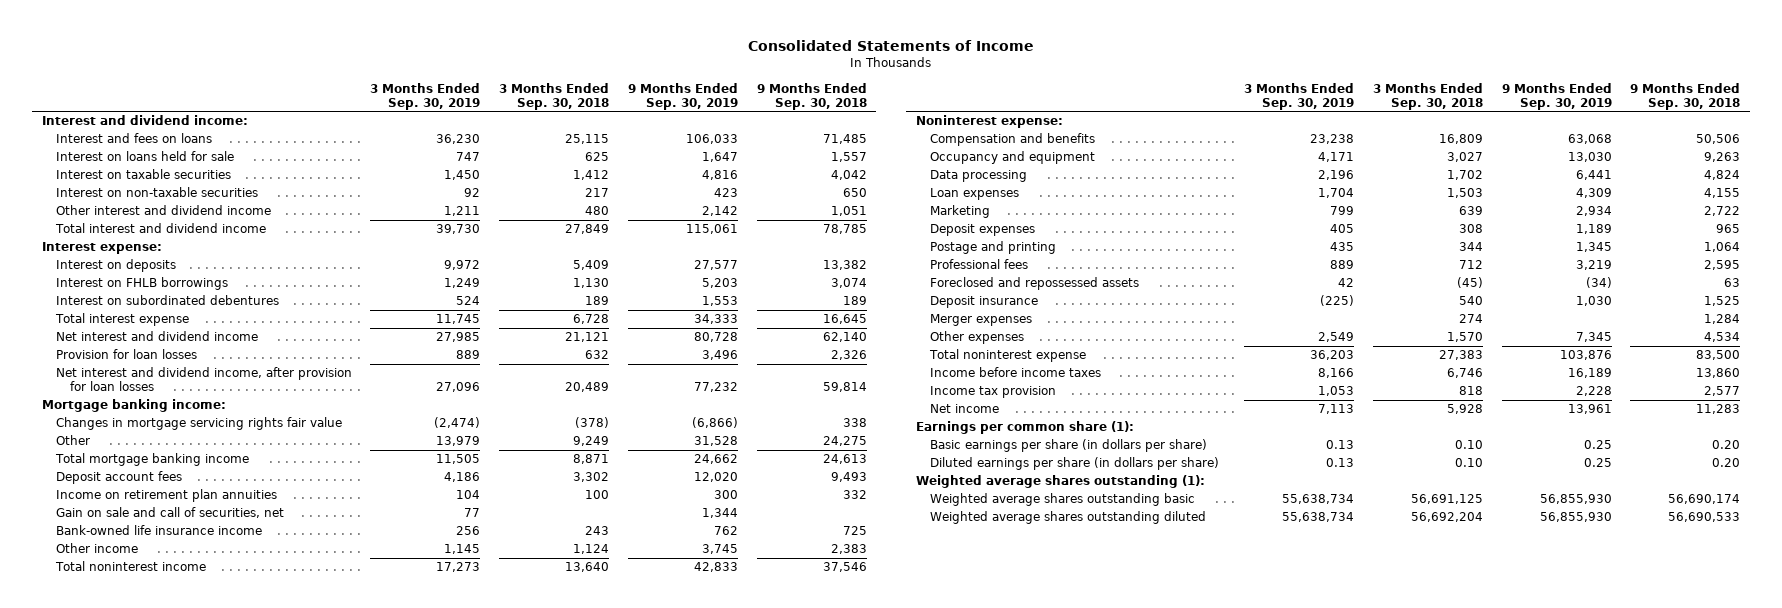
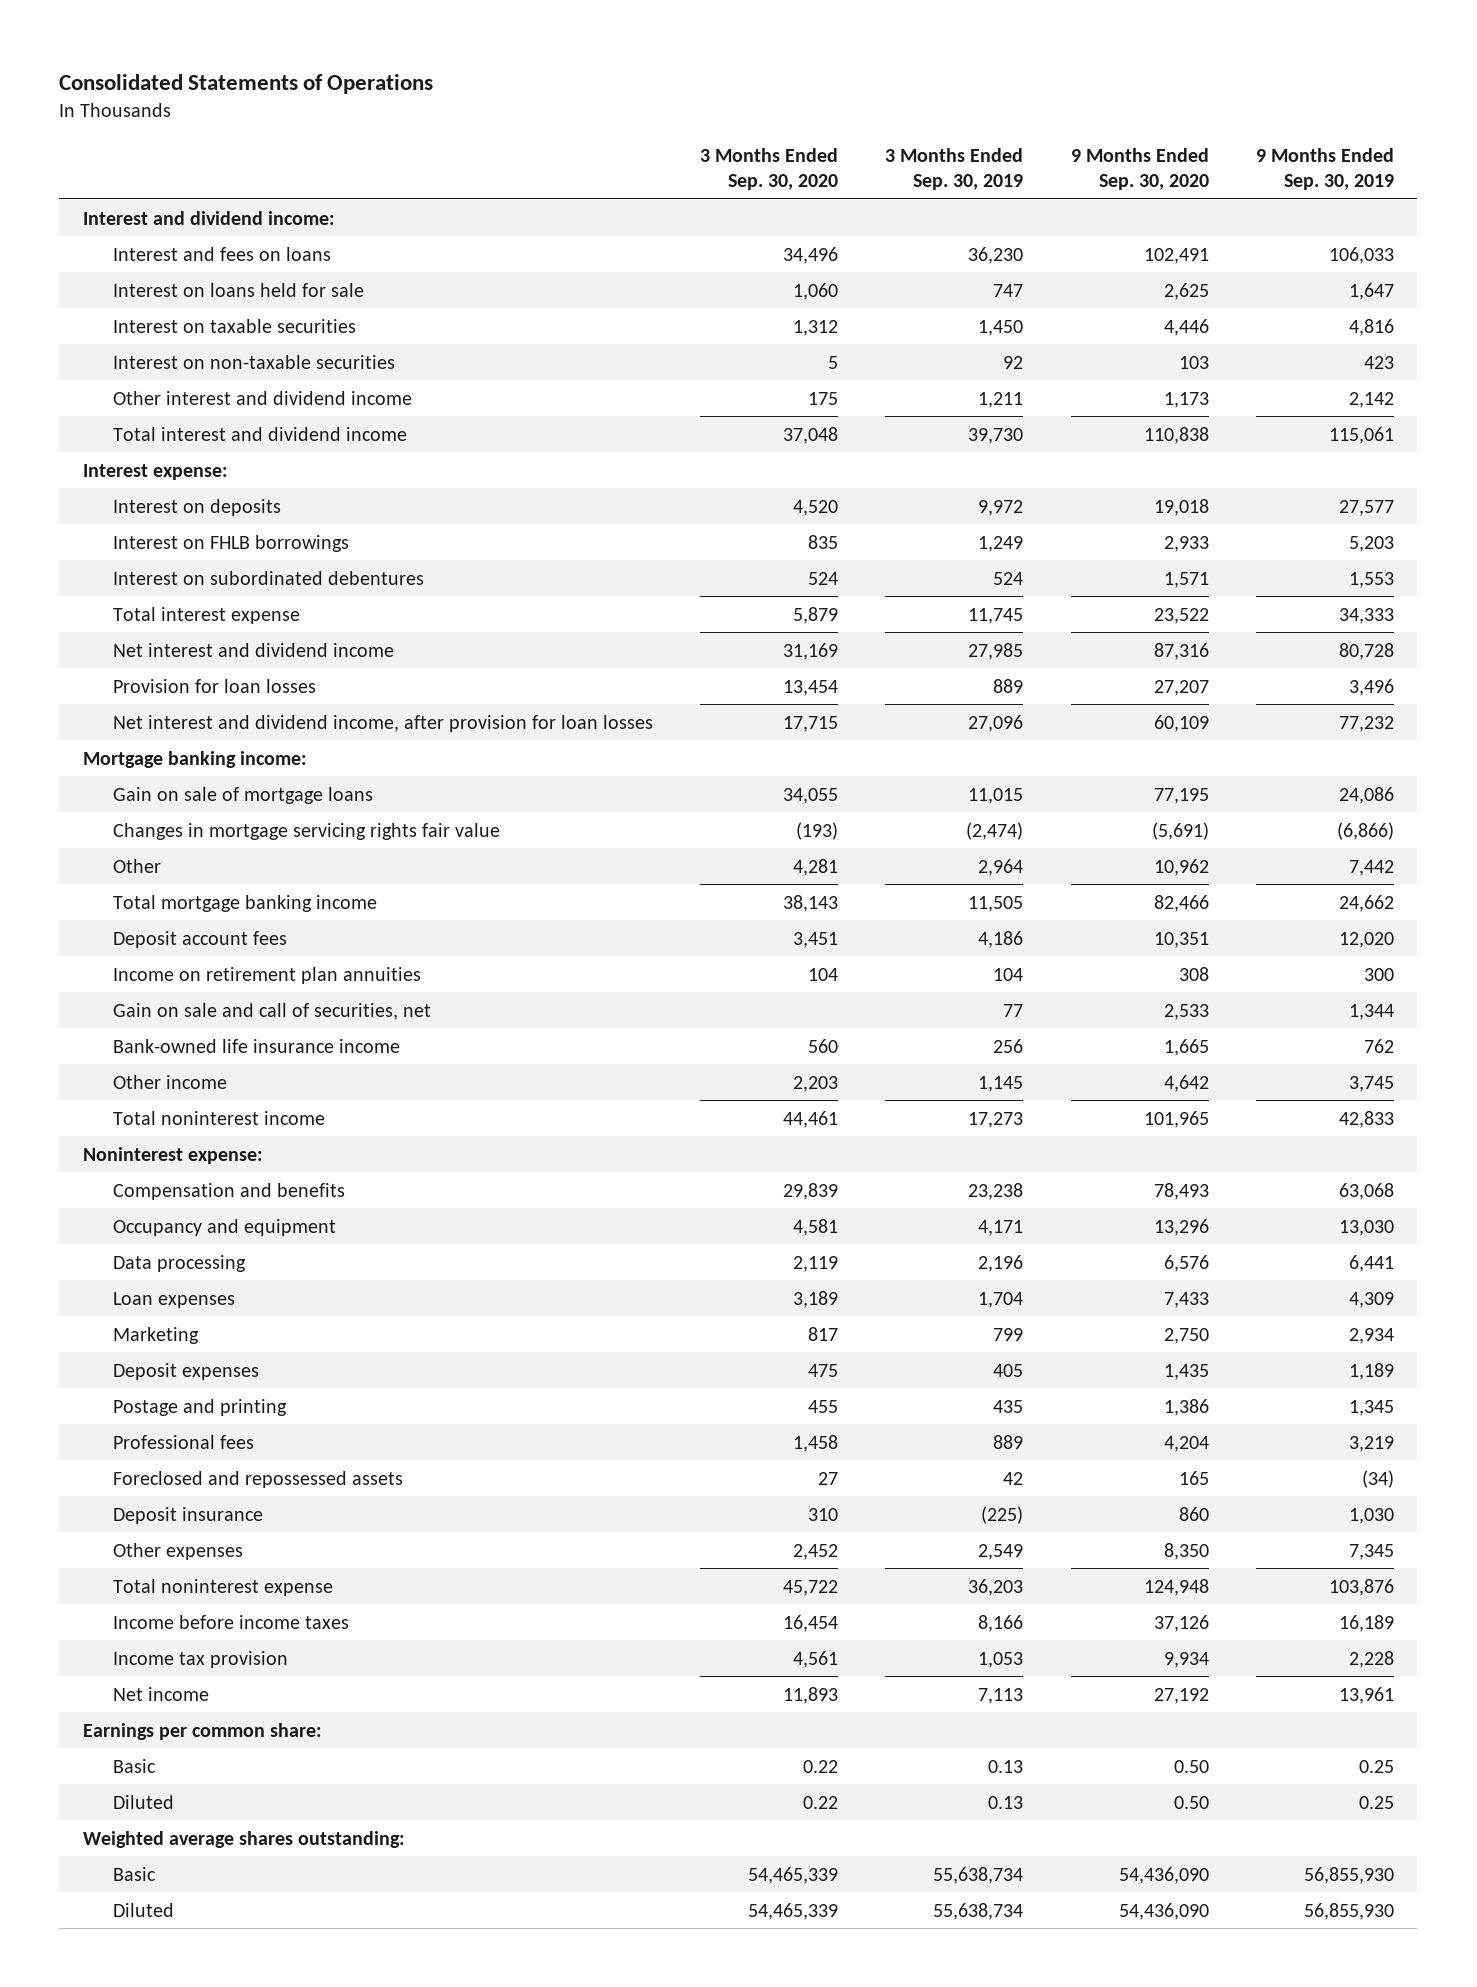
[748,40,1035,52] Consolidated Statements of Income -> [59,74,434,95] Consolidated Statements of Operations
[499,82,610,110] 3 Months Ended Sep. 30, 2018 -> none
[756,82,867,110] 9 Months Ended Sep. 30, 2018 -> none
none -> [699,148,838,191] 3 Months Ended Sep. 30, 2020
none -> [1070,148,1209,191] 9 Months Ended Sep. 30, 2020
none -> [112,786,373,804] Gain on sale of mortgage loans
[436,436,481,447] 13,979 -> [978,858,1024,876] 2,964
[693,436,738,447] 31,528 -> [1348,859,1394,876] 7,442
[929,314,1032,327] Merger expenses -> none
[915,421,1134,435] Earnings per common share (1): -> [83,1722,323,1740] Earnings per common share:
[929,439,1207,453] Basic earnings per share (in dollars per share) -> [112,1758,156,1773] Basic
[929,457,1219,471] Diluted earnings per share (in dollars per share) -> [112,1794,174,1809] Diluted
[915,475,1205,489] Weighted average shares outstanding (1): -> [83,1830,406,1848] Weighted average shares outstanding:
[929,493,1195,507] Weighted average shares outstanding basic -> [112,1866,156,1881] Basic
[929,511,1206,525] Weighted average shares outstanding diluted -> [112,1902,174,1917] Diluted

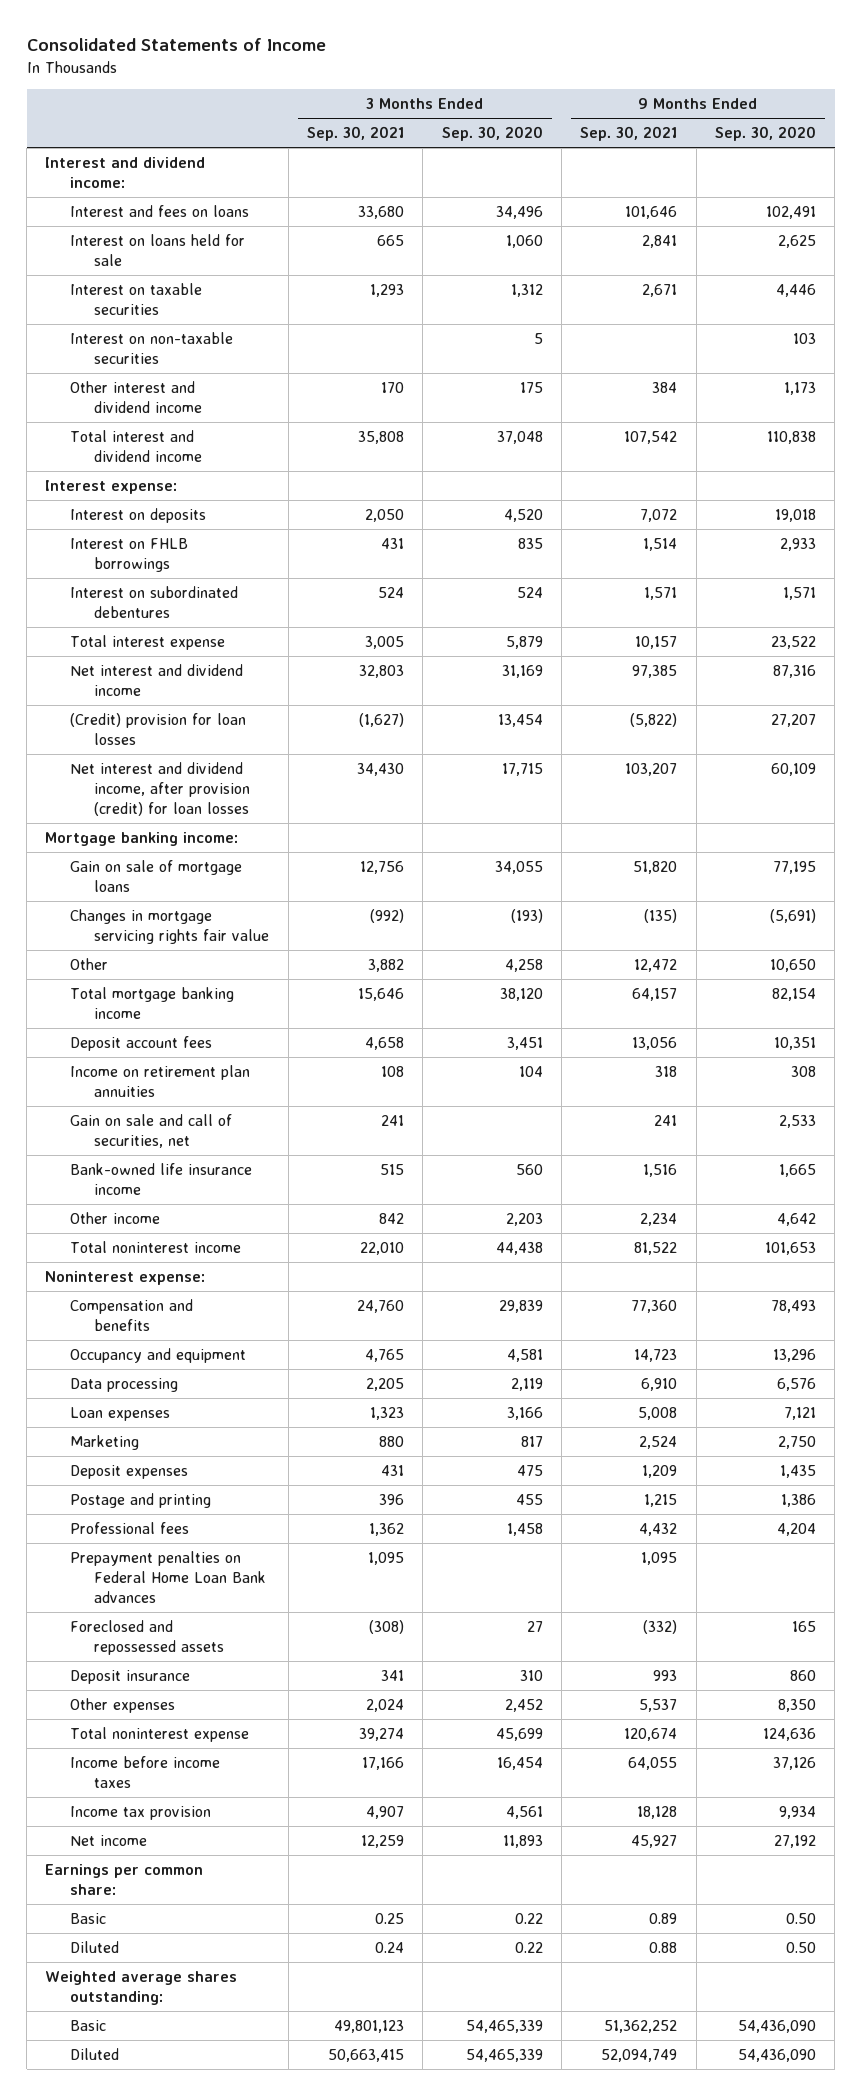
[59,74,434,95] Consolidated Statements of Operations -> [26,38,326,52] Consolidated Statements of Income
[885,148,1024,191] 3 Months Ended Sep. 30, 2019 -> none
[1255,148,1394,191] 9 Months Ended Sep. 30, 2019 -> none
none -> [307,126,405,142] Sep. 30, 2021
none -> [580,126,678,142] Sep. 30, 2021
[112,678,316,693] Provision for loan losses -> [69,712,246,745] (Credit) provision for loan losses
[112,714,653,732] Net interest and dividend income, after provision for loan losses -> [69,761,251,817] Net interest and dividend income, after provision (credit) for loan losses
[792,858,838,876] 4,281 -> [504,958,543,972] 4,258
[1153,858,1209,876] 10,962 -> [770,958,817,972] 10,650
[782,894,838,912] 38,143 -> [499,987,543,1001] 38,120
[1153,894,1209,912] 82,466 -> [772,987,817,1001] 82,154
[782,1110,838,1128] 44,461 -> [495,1241,543,1255] 44,438
[1143,1110,1209,1128] 101,965 -> [765,1241,817,1255] 101,653
[792,1290,838,1308] 3,189 -> [506,1406,543,1420] 3,166
[1163,1291,1209,1308] 7,433 -> [784,1406,817,1420] 7,121
none -> [69,1550,267,1604] Prepayment penalties on Federal Home Loan Bank advances
[782,1579,838,1596] 45,722 -> [495,1727,543,1741] 45,699
[1143,1578,1209,1596] 124,948 -> [763,1727,817,1741] 124,636

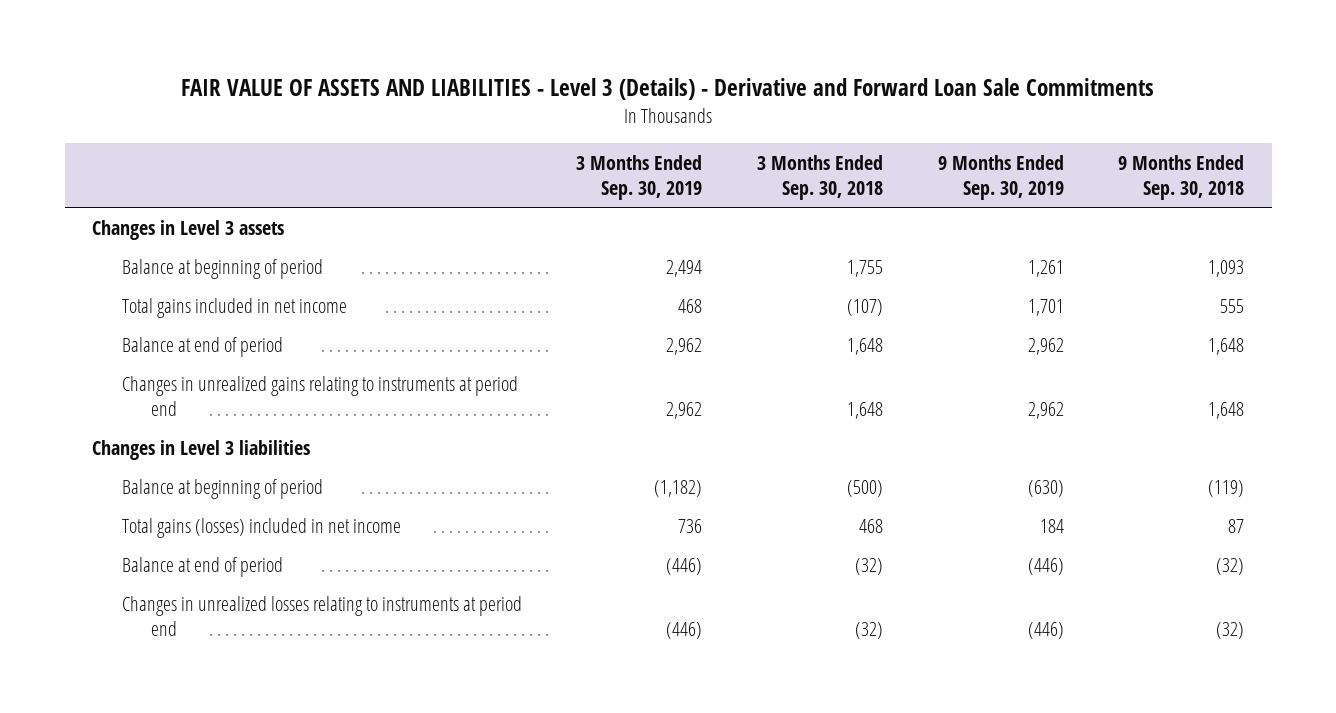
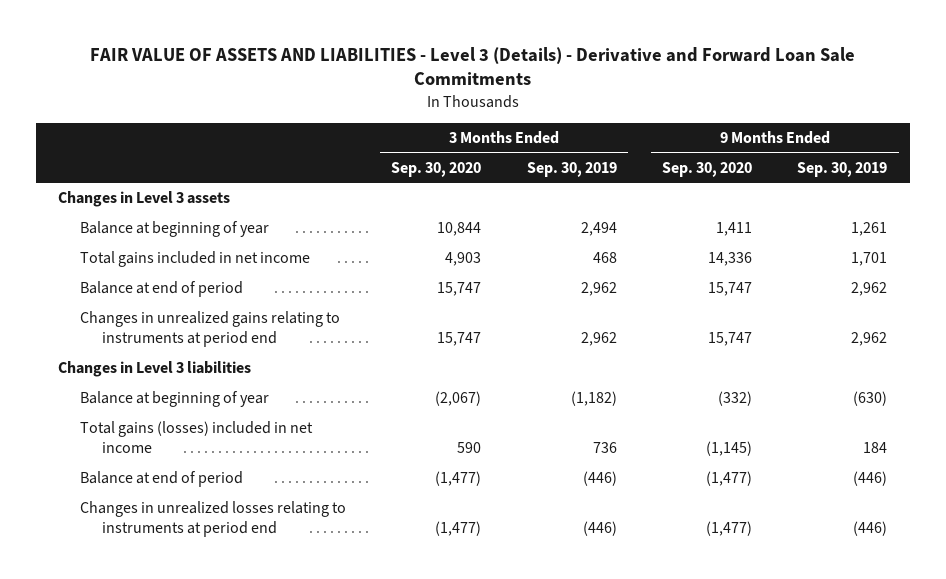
[757,155,884,200] 3 Months Ended Sep. 30, 2018 -> none
[1118,155,1245,200] 9 Months Ended Sep. 30, 2018 -> none
none -> [391,161,482,177] Sep. 30, 2020
none -> [661,161,752,177] Sep. 30, 2020
[121,258,323,279] Balance at beginning of period -> [80,221,270,238] Balance at beginning of year
[121,478,323,499] Balance at beginning of period -> [80,391,270,408] Balance at beginning of year

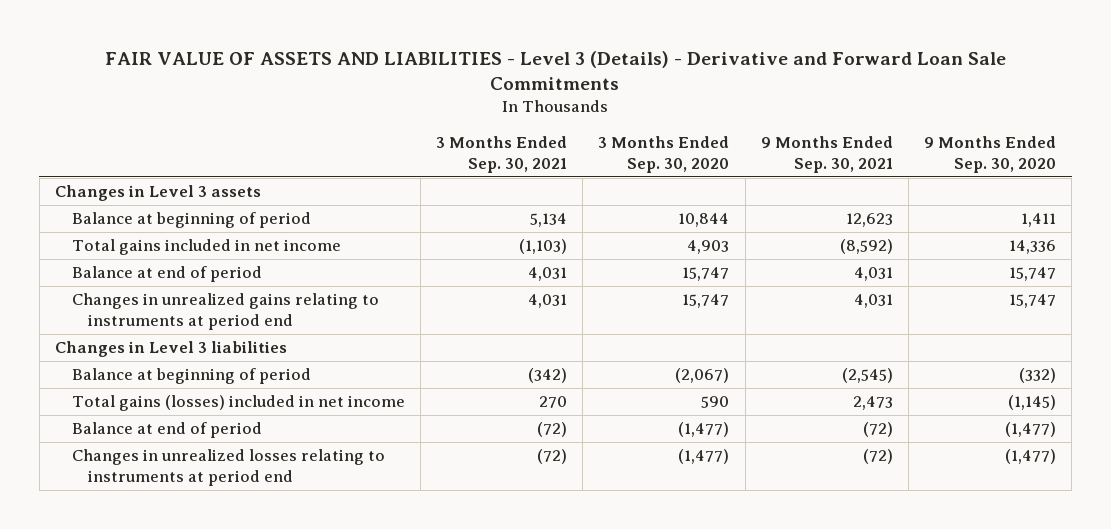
[526,161,617,177] Sep. 30, 2019 -> none
[797,161,888,177] Sep. 30, 2019 -> none
none -> [435,136,567,174] 3 Months Ended Sep. 30, 2021
none -> [760,136,893,174] 9 Months Ended Sep. 30, 2021
[80,221,270,238] Balance at beginning of year -> [71,212,311,229] Balance at beginning of period
[80,391,270,408] Balance at beginning of year -> [71,368,311,385] Balance at beginning of period

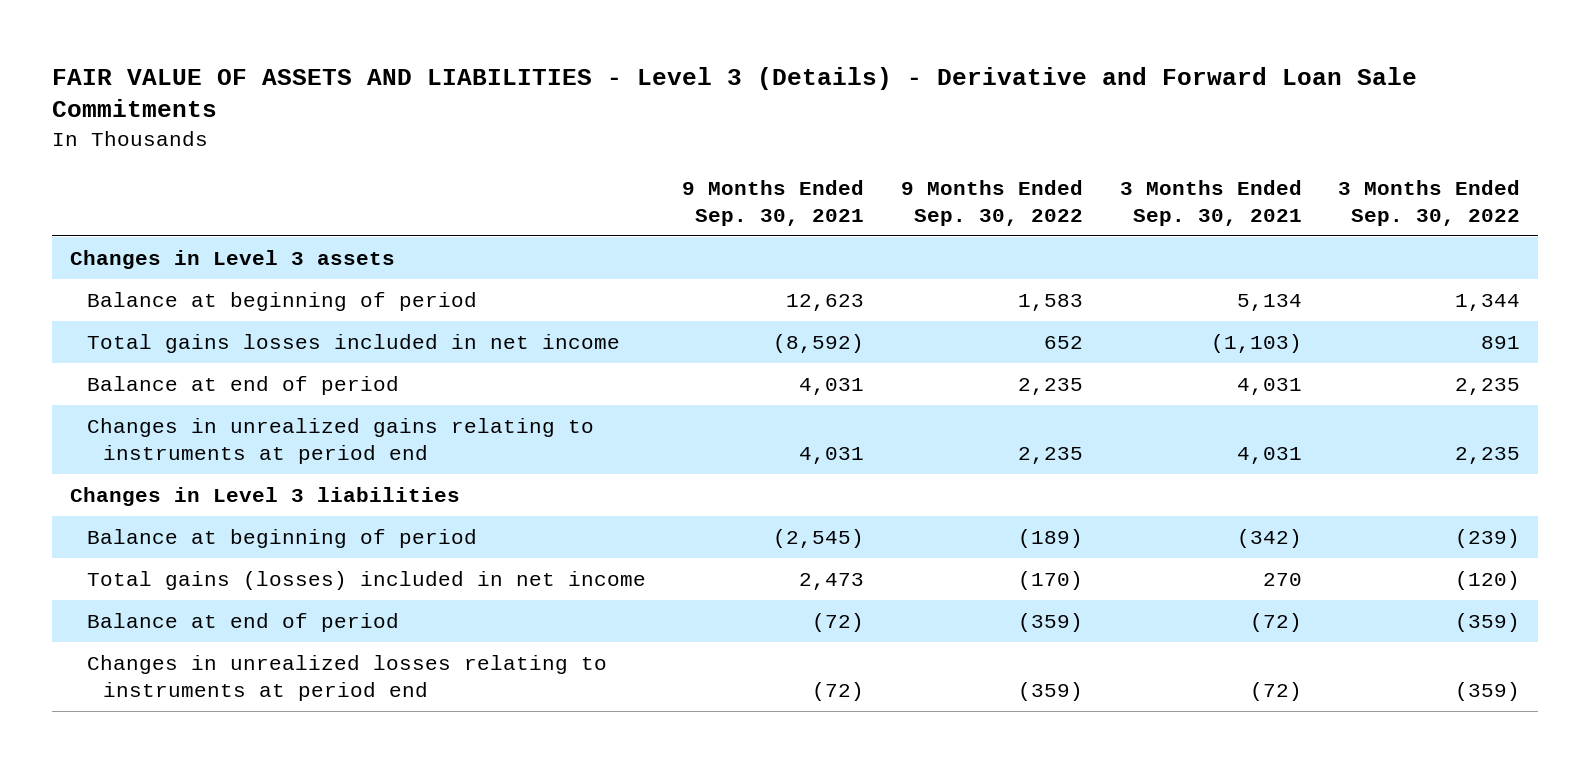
[598,136,730,174] 3 Months Ended Sep. 30, 2020 -> none
[924,136,1057,174] 9 Months Ended Sep. 30, 2020 -> none
none -> [900,180,1083,226] 9 Months Ended Sep. 30, 2022
none -> [1338,180,1521,226] 3 Months Ended Sep. 30, 2022
[71,239,341,256] Total gains included in net income -> [86,334,620,354] Total gains losses included in net income

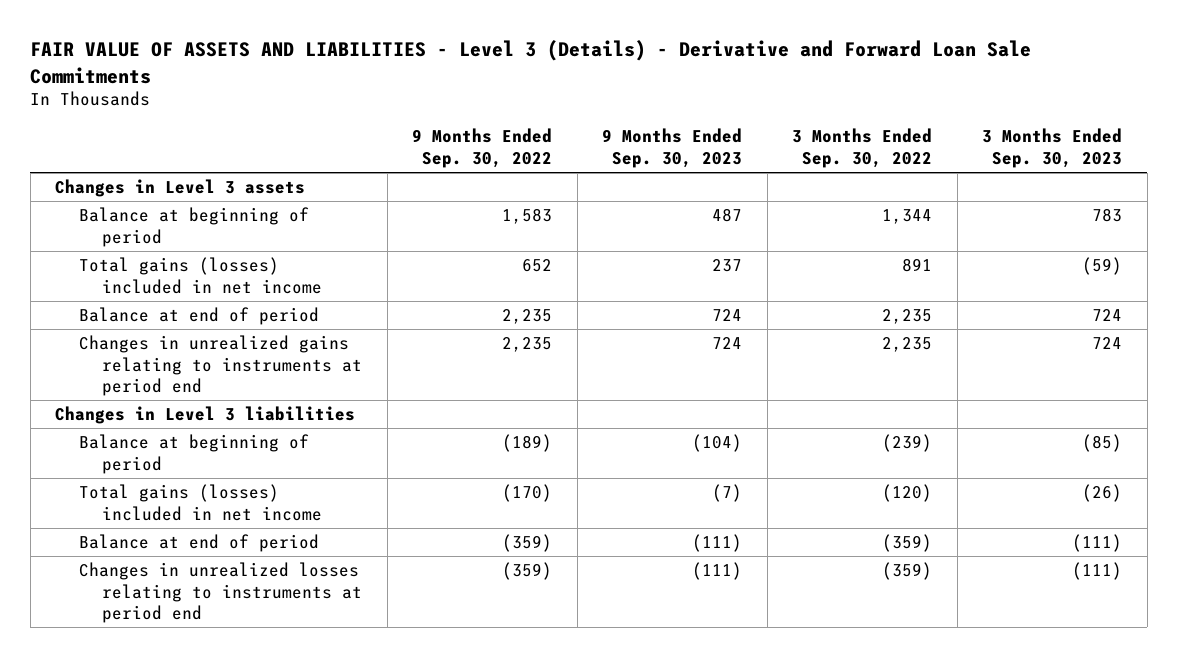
[682,180,865,226] 9 Months Ended Sep. 30, 2021 -> none
[1119,180,1302,226] 3 Months Ended Sep. 30, 2021 -> none
none -> [602,128,743,168] 9 Months Ended Sep. 30, 2023
none -> [982,128,1123,168] 3 Months Ended Sep. 30, 2023
[86,334,620,354] Total gains losses included in net income -> [78,257,323,294] Total gains (losses) included in net income

